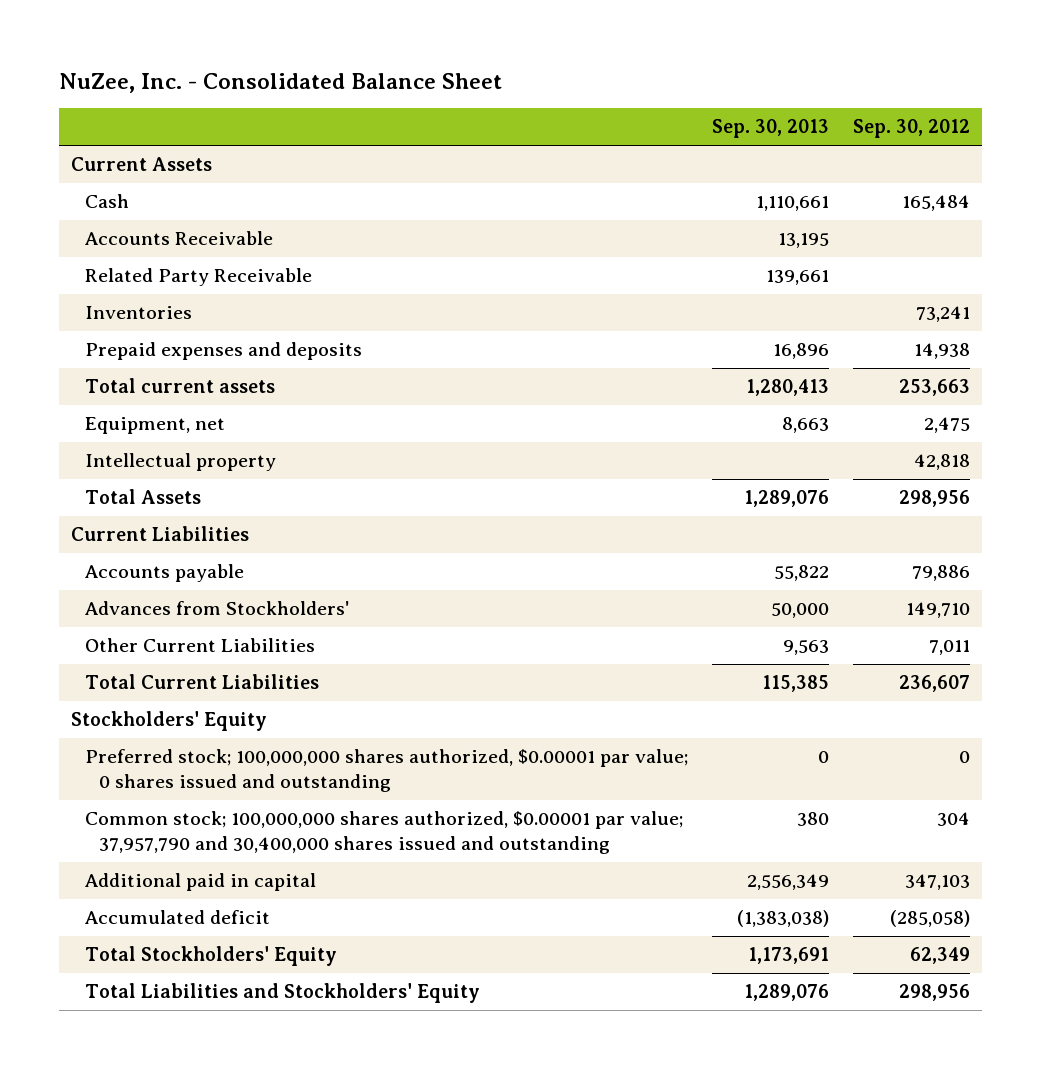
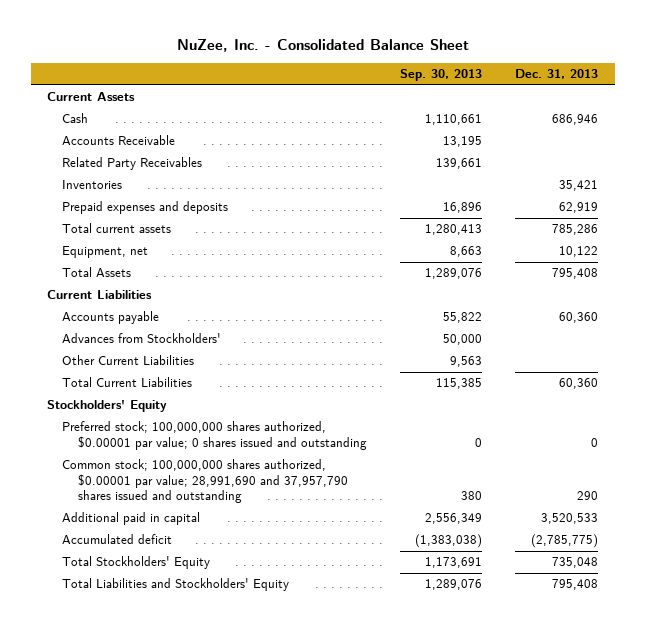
[852,119,970,139] Sep. 30, 2012 -> none
none -> [514,68,598,79] Dec. 31, 2013
[85,268,313,287] Related Party Receivable -> [62,157,203,171] Related Party Receivables
[85,453,277,472] Intellectual property -> none
[85,811,684,855] Common stock; 100,000,000 shares authorized, $0.00001 par value; 37,957,790 and 30,400,000 shares issued and outstanding -> [62,459,348,504] Common stock; 100,000,000 shares authorized, $0.00001 par value; 28,991,690 and 37,957,790 shares issued and outstanding

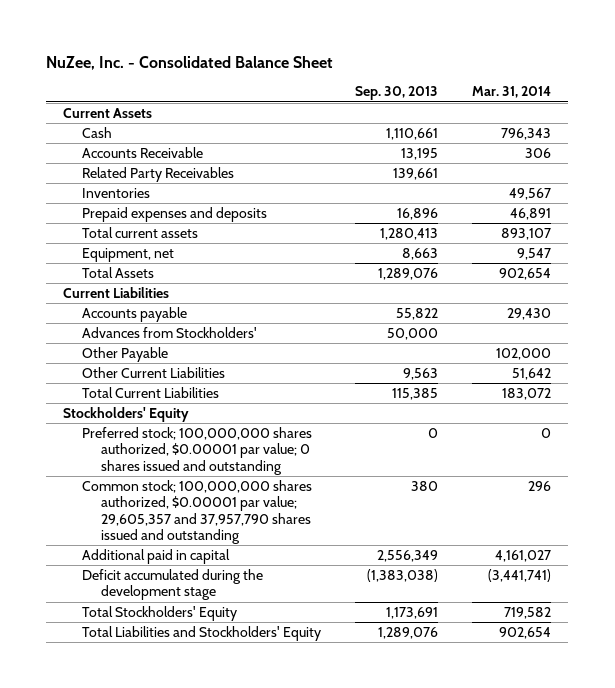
[514,68,598,79] Dec. 31, 2013 -> none
none -> [472,86,552,99] Mar. 31, 2014
none -> [82,346,169,362] Other Payable
[62,459,348,504] Common stock; 100,000,000 shares authorized, $0.00001 par value; 28,991,690 and 37,957,790 shares issued and outstanding -> [82,479,313,544] Common stock; 100,000,000 shares authorized, $0.00001 par value; 29,605,357 and 37,957,790 shares issued and outstanding
[62,534,173,545] Accumulated deficit -> [82,568,264,601] Deficit accumulated during the development stage

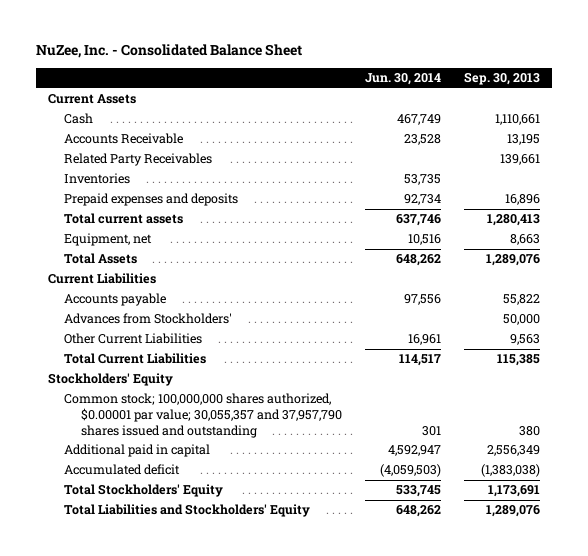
[472,86,552,99] Mar. 31, 2014 -> none
none -> [365,73,442,86] Jun. 30, 2014
[82,346,169,362] Other Payable -> none
[82,426,313,475] Preferred stock; 100,000,000 shares authorized, $0.00001 par value; 0 shares issued and outstanding -> none
[82,479,313,544] Common stock; 100,000,000 shares authorized, $0.00001 par value; 29,605,357 and 37,957,790 shares issued and outstanding -> [64,393,342,438] Common stock; 100,000,000 shares authorized, $0.00001 par value; 30,055,357 and 37,957,790 shares issued and outstanding
[82,568,264,601] Deficit accumulated during the development stage -> [64,464,181,476] Accumulated deficit

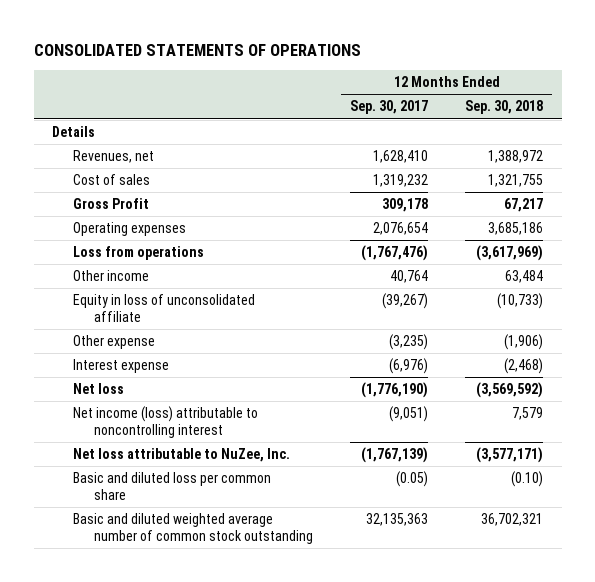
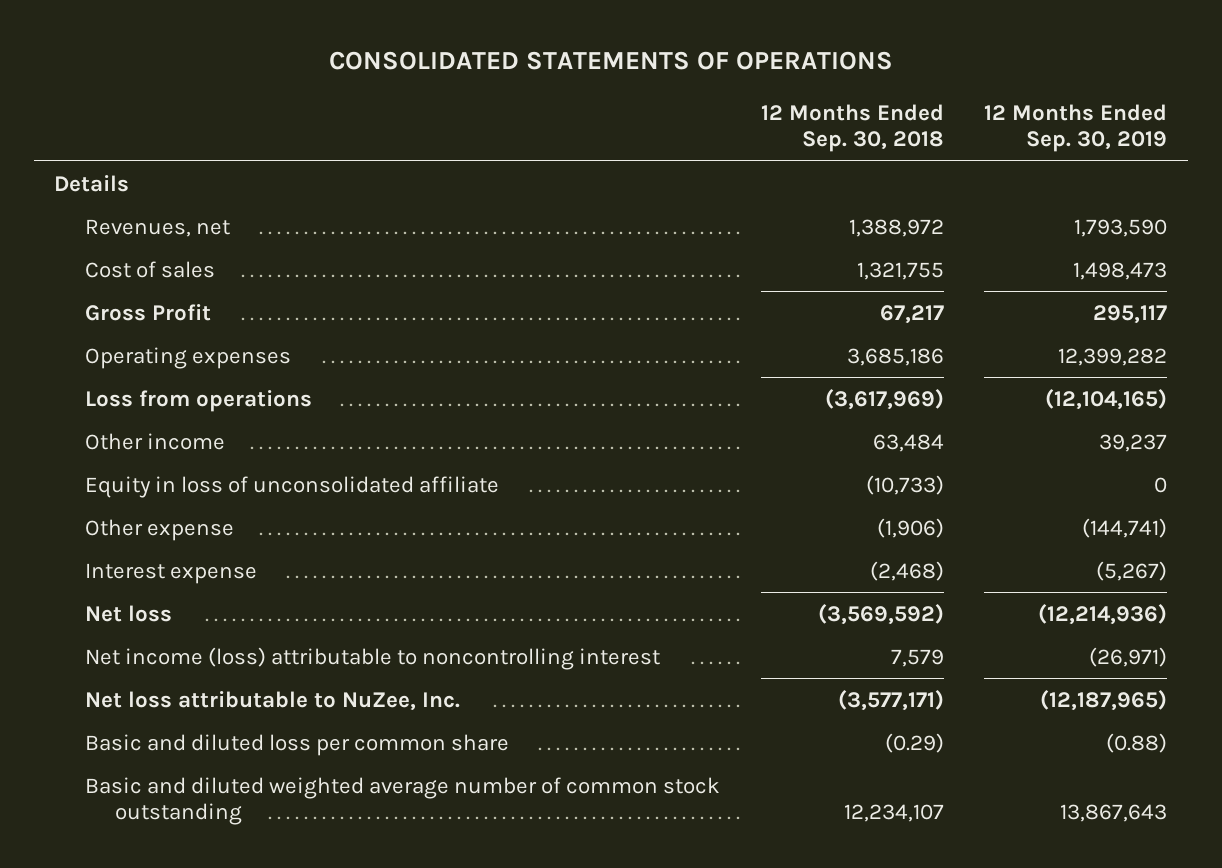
[350,100,429,115] Sep. 30, 2017 -> none
none -> [984,103,1168,153] 12 Months Ended Sep. 30, 2019
[511,471,544,488] (0.10) -> [884,732,944,753] (0.29)
[481,513,544,527] 36,702,321 -> [843,804,944,823] 12,234,107

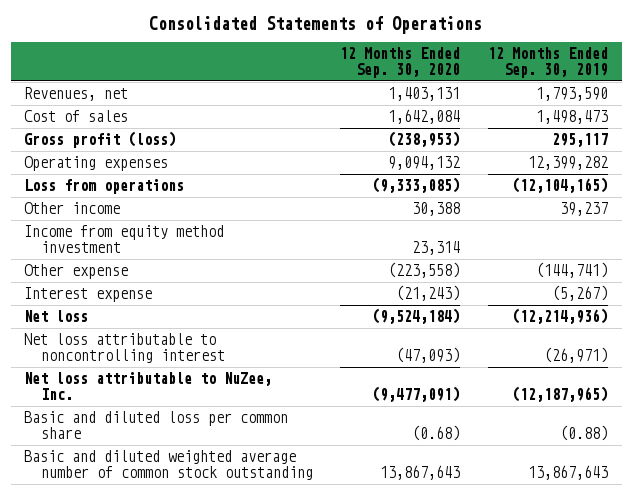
[328,50,893,70] CONSOLIDATED STATEMENTS OF OPERATIONS -> [149,15,483,34] Consolidated Statements of Operations
[760,103,944,153] 12 Months Ended Sep. 30, 2018 -> none
none -> [340,47,461,79] 12 Months Ended Sep. 30, 2020
[54,174,130,192] Details -> none
[84,303,211,321] Gross Profit -> [24,131,177,149] Gross profit (loss)
[84,475,499,498] Equity in loss of unconsolidated affiliate -> none
none -> [24,225,225,254] Income from equity method investment
[84,646,660,670] Net income (loss) attributable to noncontrolling interest -> [24,333,225,364] Net loss attributable to noncontrolling interest

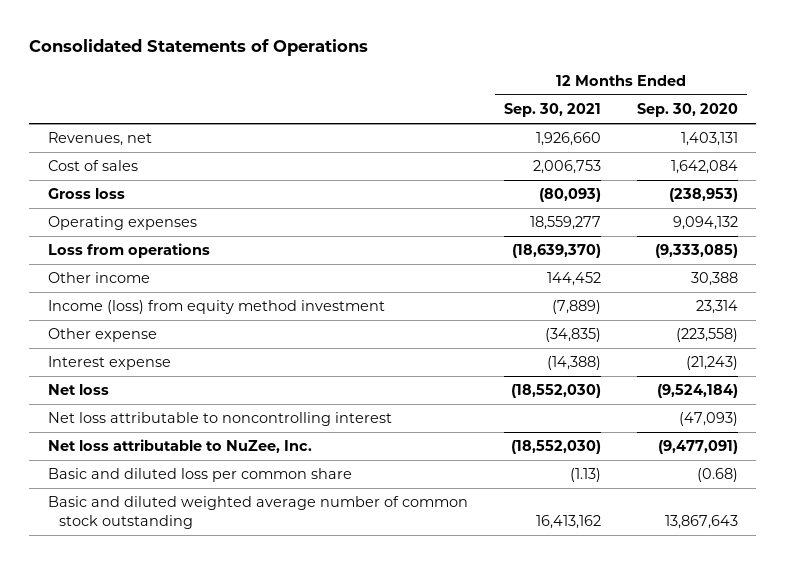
[487,47,608,79] 12 Months Ended Sep. 30, 2019 -> none
none -> [503,103,601,118] Sep. 30, 2021
[24,131,177,149] Gross profit (loss) -> [47,188,125,200] Gross loss
[24,225,225,254] Income from equity method investment -> [47,300,385,315] Income (loss) from equity method investment

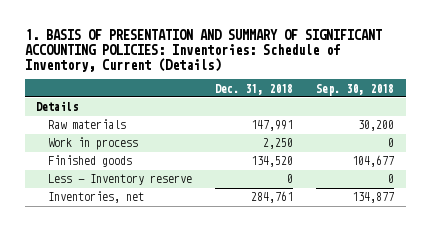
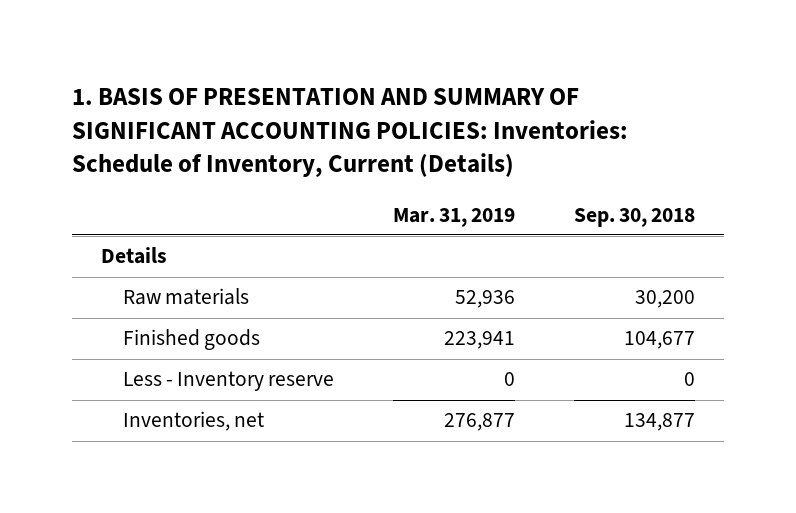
[215,83,294,95] Dec. 31, 2018 -> none
none -> [393,207,516,227] Mar. 31, 2019
[48,137,139,151] Work in process -> none

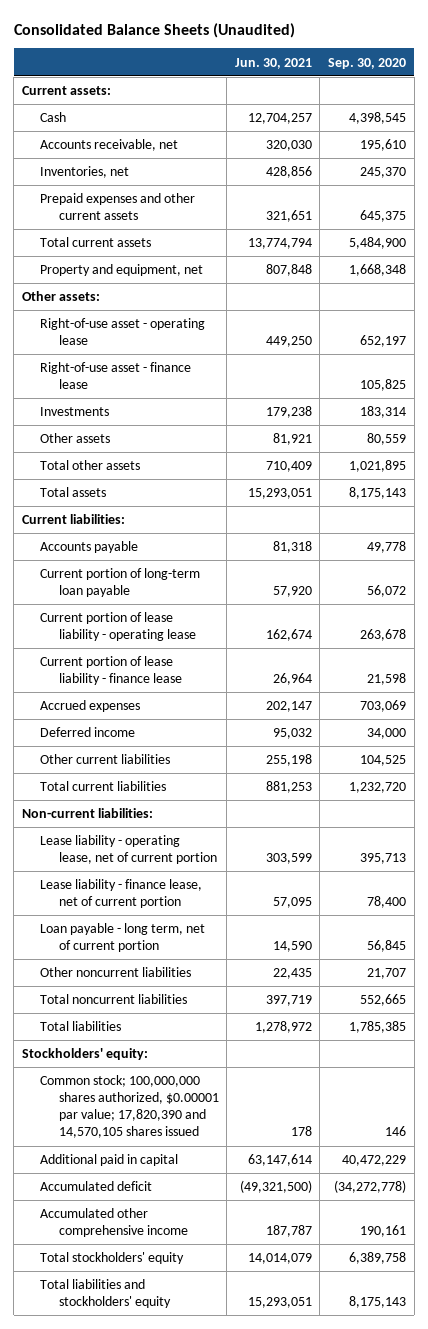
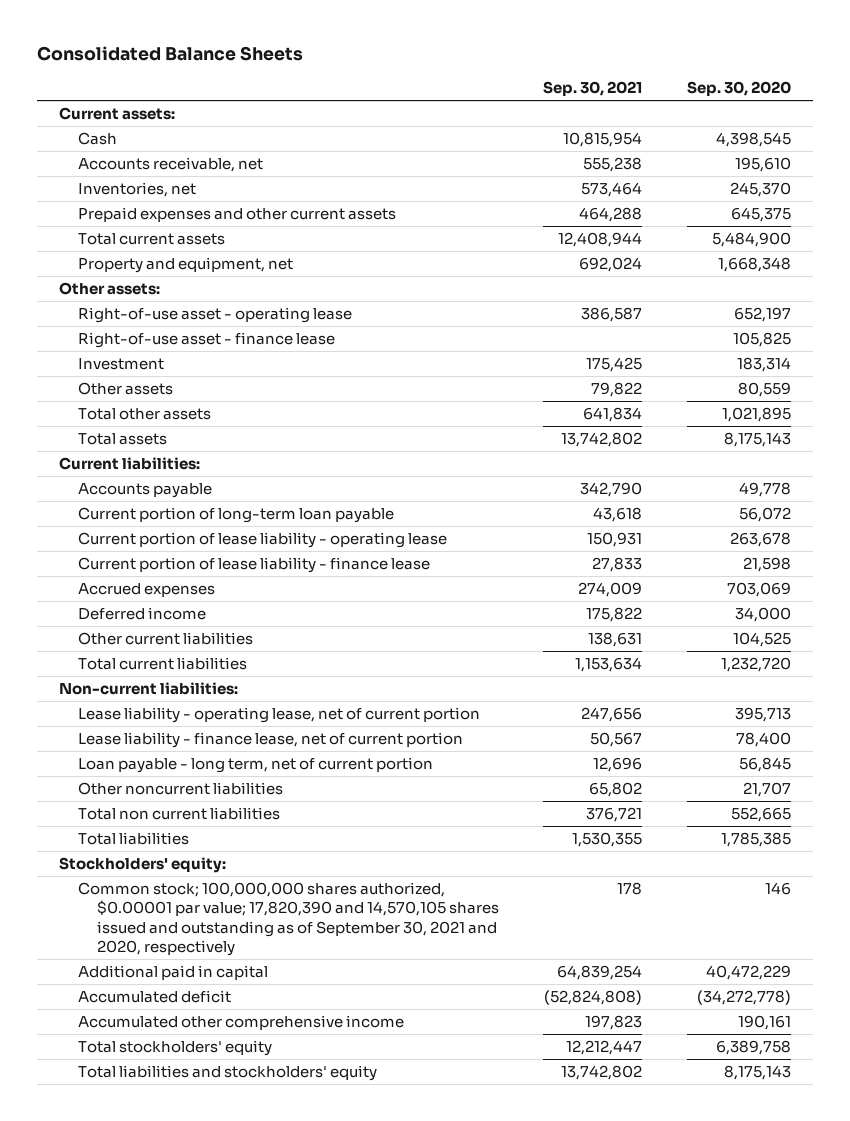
[13,22,295,38] Consolidated Balance Sheets (Unaudited) -> [36,46,303,62] Consolidated Balance Sheets
[234,57,312,69] Jun. 30, 2021 -> none
none -> [543,81,643,97] Sep. 30, 2021
[40,407,110,417] Investments -> [78,357,165,370] Investment
[40,994,188,1005] Total noncurrent liabilities -> [78,806,281,820] Total non current liabilities
[40,1075,219,1139] Common stock; 100,000,000 shares authorized, $0.00001 par value; 17,820,390 and 14,570,105 shares issued -> [78,881,500,956] Common stock; 100,000,000 shares authorized, $0.00001 par value; 17,820,390 and 14,570,105 shares issued and outstanding as of September 30, 2021 and 2020, respectively

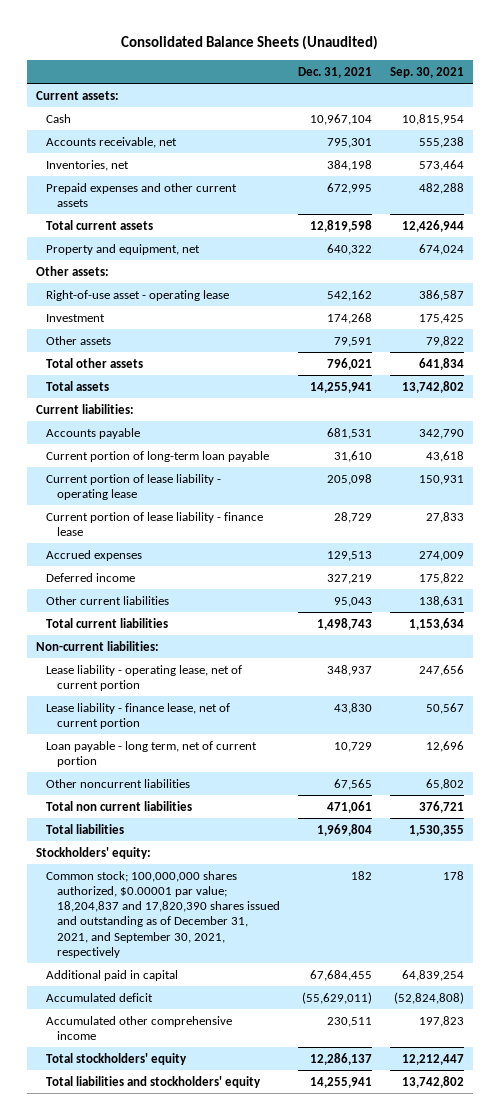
[36,46,303,62] Consolidated Balance Sheets -> [121,34,379,50] Consolidated Balance Sheets (Unaudited)
[686,81,791,97] Sep. 30, 2020 -> none
none -> [298,66,373,78] Dec. 31, 2021
[579,206,643,222] 464,288 -> [419,182,465,194] 482,288
[558,231,643,247] 12,408,944 -> [402,219,465,232] 12,426,944
[579,256,643,272] 692,024 -> [419,243,465,255] 674,024
[78,331,336,348] Right-of-use asset - finance lease -> none
[78,881,500,956] Common stock; 100,000,000 shares authorized, $0.00001 par value; 17,820,390 and 14,570,105 shares issued and outstanding as of September 30, 2021 and 2020, respectively -> [46,870,281,958] Common stock; 100,000,000 shares authorized, $0.00001 par value; 18,204,837 and 17,820,390 shares issued and outstanding as of December 31, 2021, and September 30, 2021, respectively

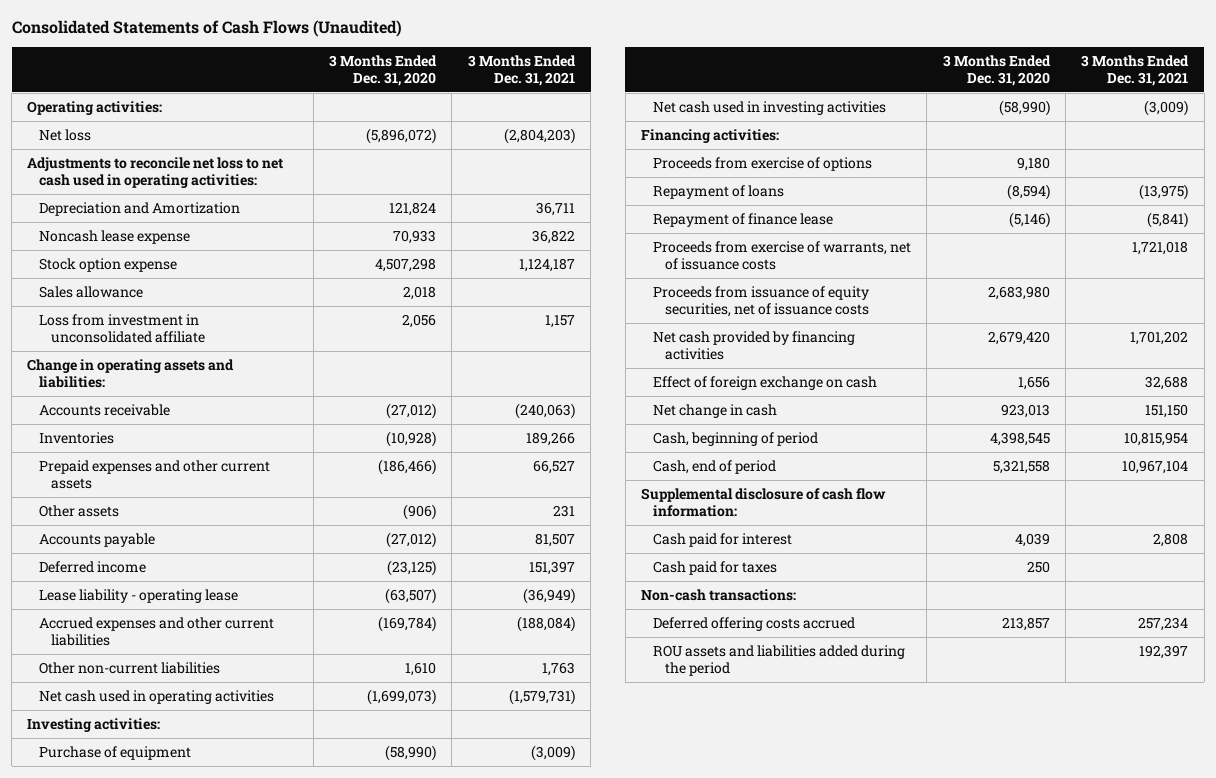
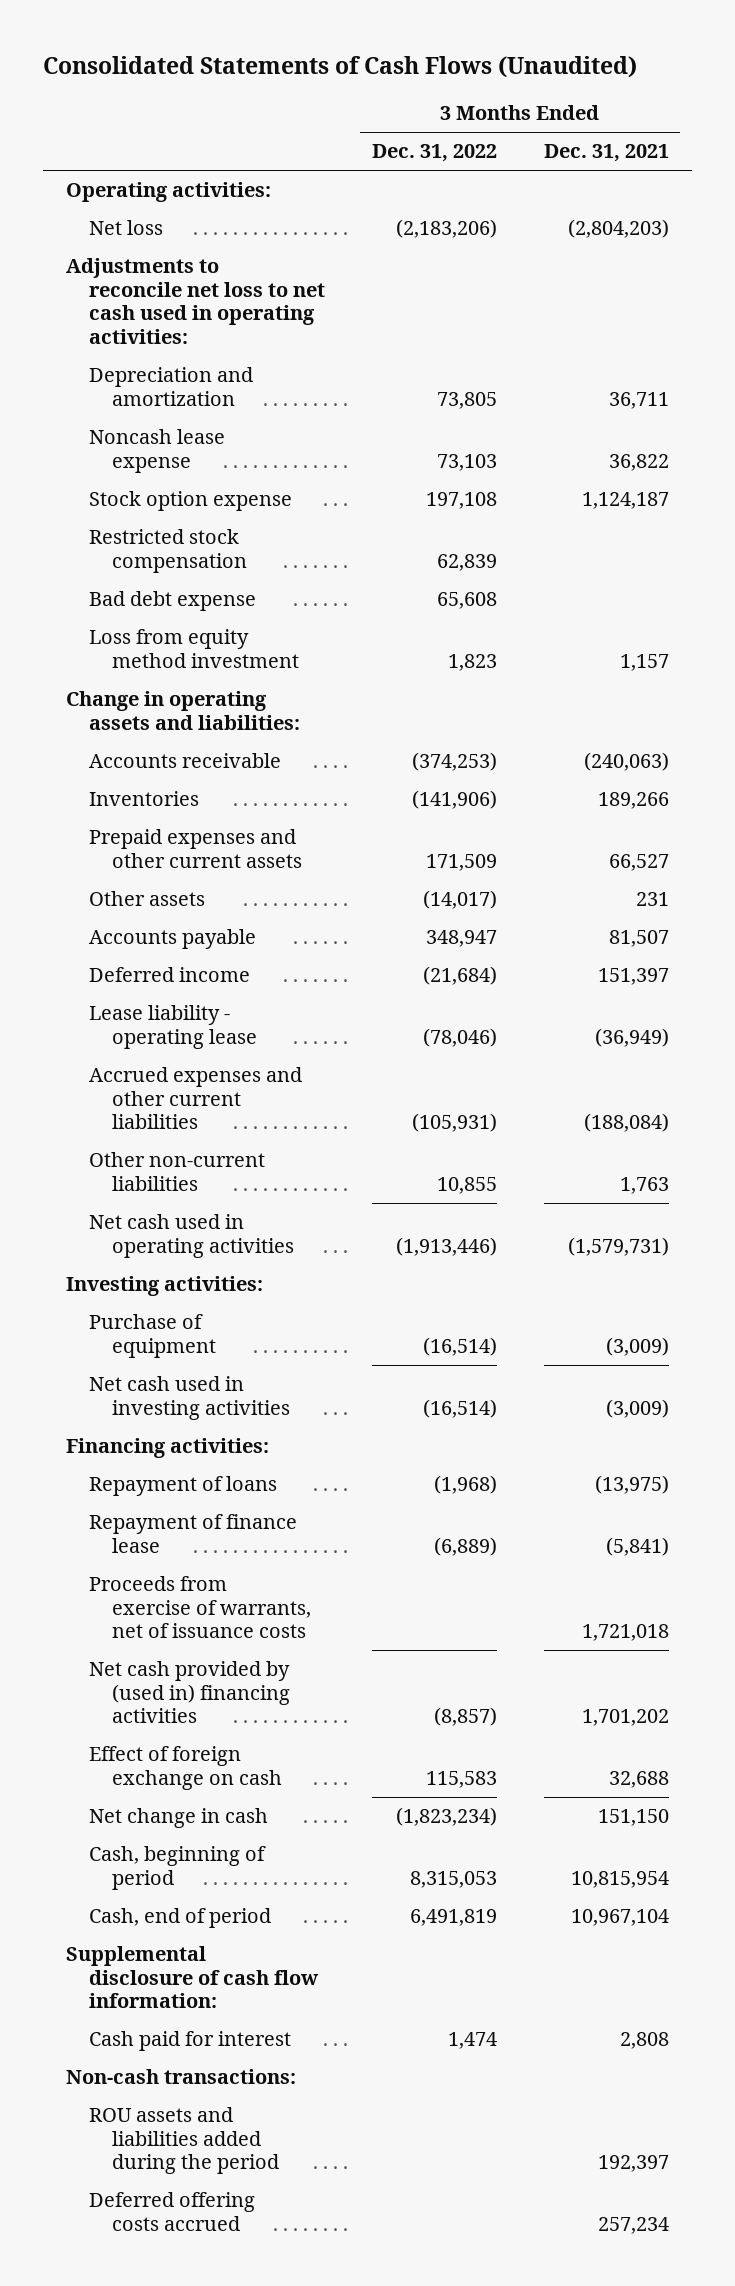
[329,54,438,86] 3 Months Ended Dec. 31, 2020 -> none
none -> [371,144,497,163] Dec. 31, 2022
[39,201,241,216] Depreciation and Amortization -> [88,367,253,406] Depreciation and amortization
[39,285,144,298] Sales allowance -> none
none -> [88,529,247,573] Restricted stock compensation
none -> [88,591,256,612] Bad debt expense
[39,313,206,343] Loss from investment in unconsolidated affiliate -> [88,629,299,668] Loss from equity method investment
[653,156,873,171] Proceeds from exercise of options -> none
[653,285,870,317] Proceeds from issuance of equity securities, net of issuance costs -> none
[653,330,856,360] Net cash provided by financing activities -> [88,1661,290,1724] Net cash provided by (used in) financing activities
[653,560,778,575] Cash paid for taxes -> none
[653,616,856,631] Deferred offering costs accrued -> [88,2192,255,2231] Deferred offering costs accrued

